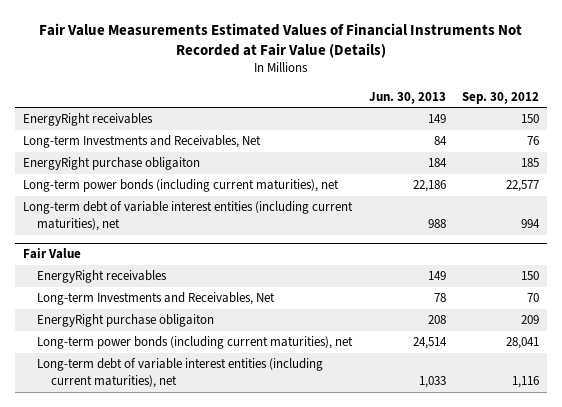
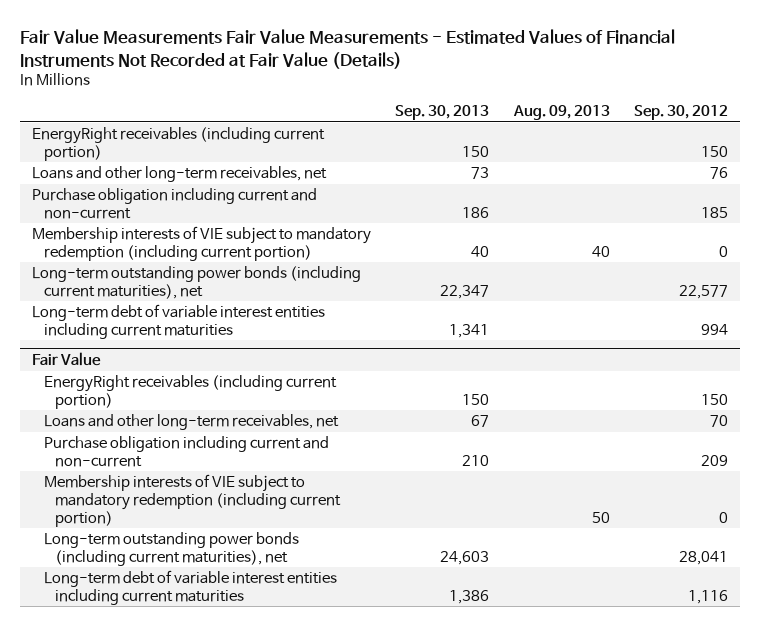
[39,23,523,59] Fair Value Measurements Estimated Values of Financial Instruments Not Recorded at Fair Value (Details) -> [20,28,676,69] Fair Value Measurements Fair Value Measurements - Estimated Values of Financial Instruments Not Recorded at Fair Value (Details)
[368,91,446,104] Jun. 30, 2013 -> none
none -> [395,105,490,121] Sep. 30, 2013
none -> [512,105,610,121] Aug. 09, 2013
[23,113,154,127] EnergyRight receivables -> [32,127,326,161] EnergyRight receivables (including current portion)
[23,135,262,149] Long-term Investments and Receivables, Net -> [32,166,328,183] Loans and other long-term receivables, net
[23,157,201,171] EnergyRight purchase obligaiton -> [32,188,318,219] Purchase obligation including current and non-current
none -> [32,226,372,261] Membership interests of VIE subject to mandatory redemption (including current portion)
[23,179,340,193] Long-term power bonds (including current maturities), net -> [32,266,362,299] Long-term outstanding power bonds (including current maturities), net
[23,201,354,231] Long-term debt of variable interest entities (including current maturities), net -> [32,304,326,339] Long-term debt of variable interest entities including current maturities
[37,270,168,284] EnergyRight receivables -> [43,375,337,409] EnergyRight receivables (including current portion)
[37,292,276,306] Long-term Investments and Receivables, Net -> [43,414,339,431] Loans and other long-term receivables, net
[37,314,215,328] EnergyRight purchase obligaiton -> [43,436,329,467] Purchase obligation including current and non-current
none -> [43,474,342,527] Membership interests of VIE subject to mandatory redemption (including current portion)
[37,336,354,350] Long-term power bonds (including current maturities), net -> [43,532,299,566] Long-term outstanding power bonds (including current maturities), net
[37,358,324,388] Long-term debt of variable interest entities (including current maturities), net -> [43,570,337,605] Long-term debt of variable interest entities including current maturities

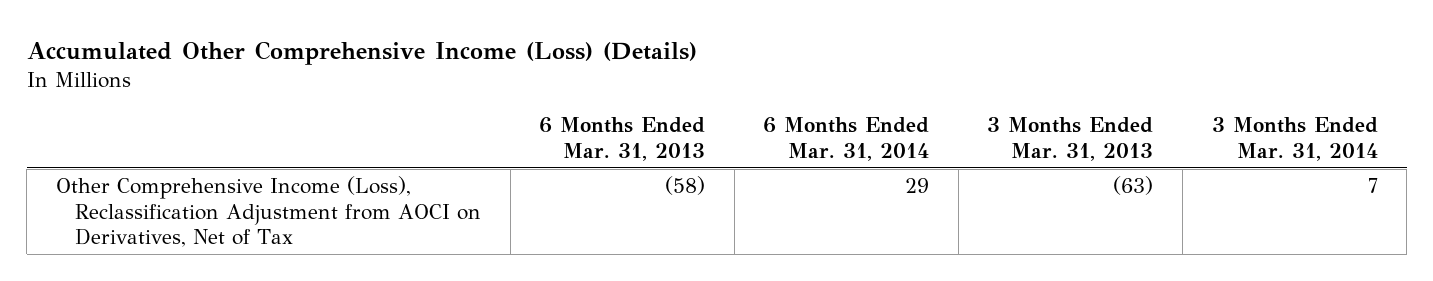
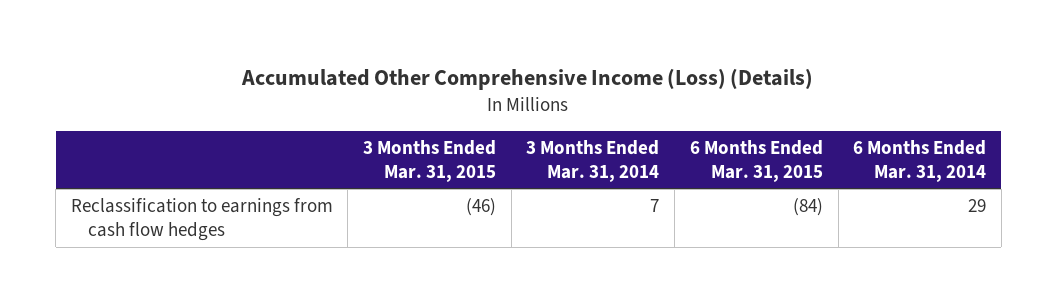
[539,117,706,161] 6 Months Ended Mar. 31, 2013 -> none
[987,117,1154,161] 3 Months Ended Mar. 31, 2013 -> none
none -> [363,139,497,183] 3 Months Ended Mar. 31, 2015
none -> [689,139,823,183] 6 Months Ended Mar. 31, 2015
[55,176,482,248] Other Comprehensive Income (Loss), Reclassification Adjustment from AOCI on Derivatives, Net of Tax -> [70,197,333,242] Reclassification to earnings from cash flow hedges

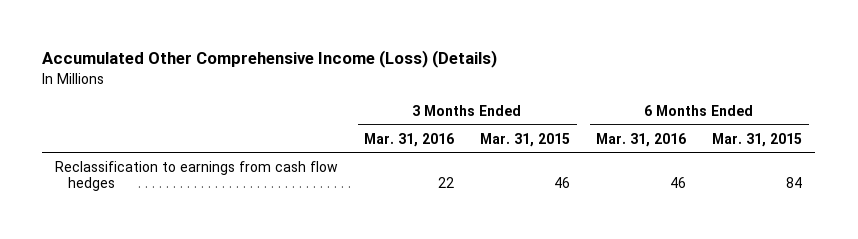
[526,139,660,183] 3 Months Ended Mar. 31, 2014 -> none
[853,139,987,183] 6 Months Ended Mar. 31, 2014 -> none
none -> [364,132,455,147] Mar. 31, 2016
none -> [596,132,687,147] Mar. 31, 2016
[466,197,497,216] (46) -> [554,177,571,189] 46
[792,197,823,216] (84) -> [786,177,803,189] 84

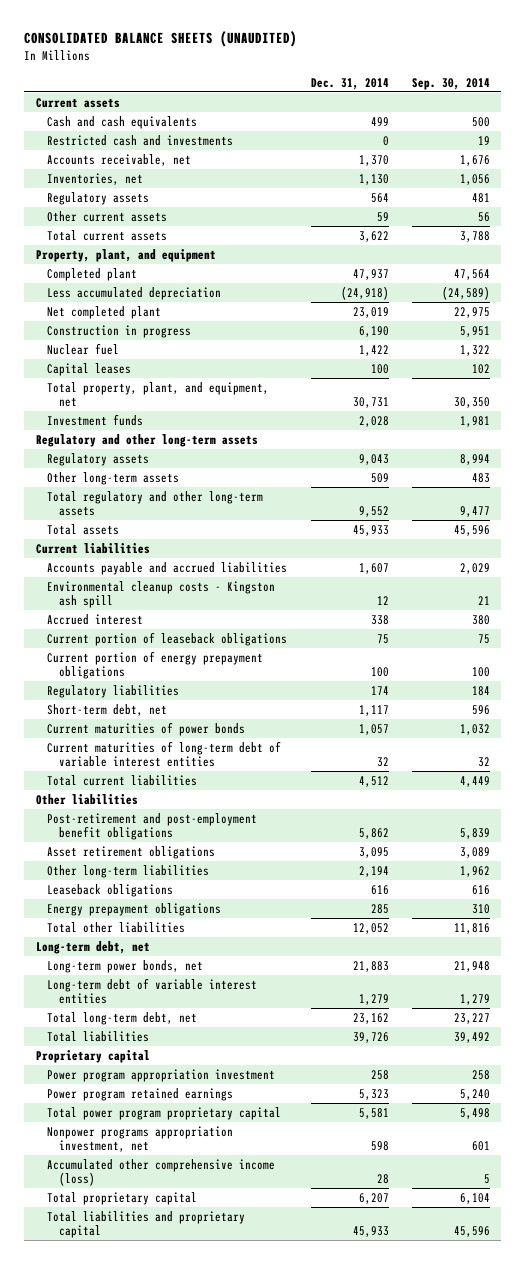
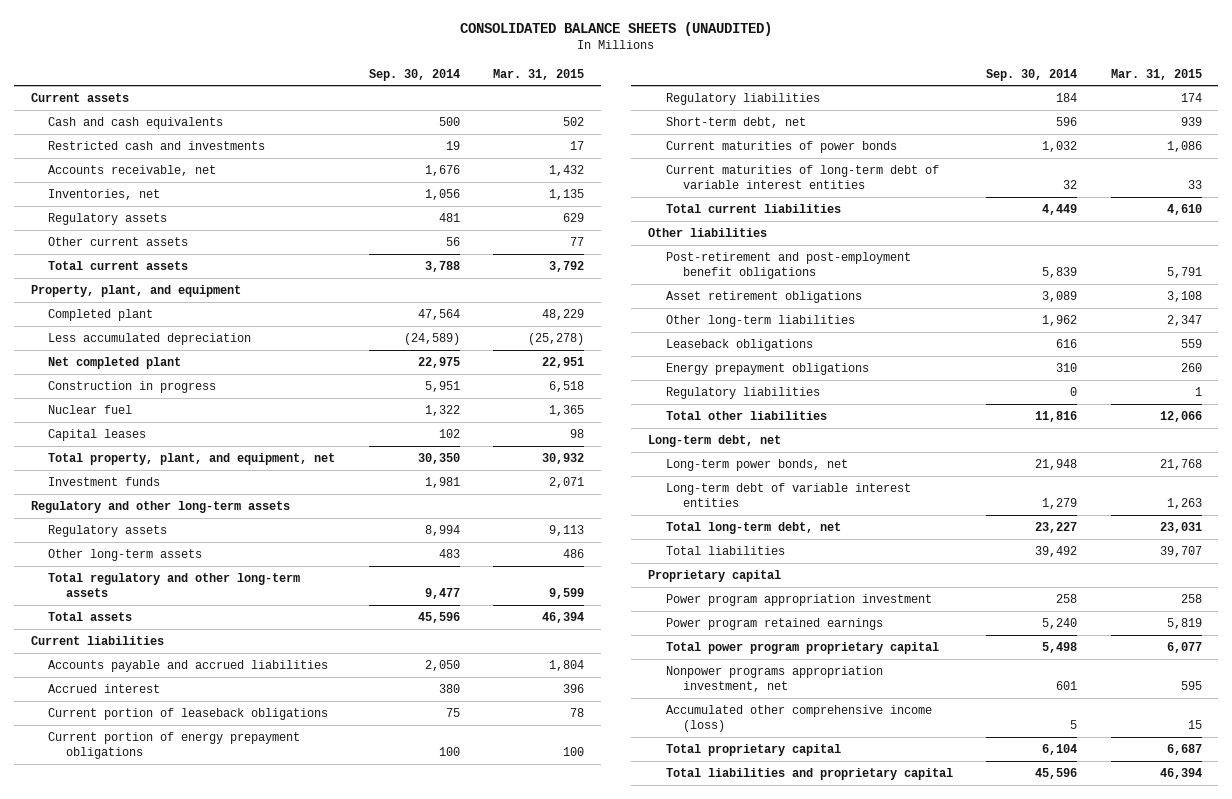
[310,77,389,90] Dec. 31, 2014 -> none
none -> [493,68,585,80] Mar. 31, 2015
[47,580,276,609] Environmental cleanup costs - Kingston ash spill -> none
[459,562,490,574] 2,029 -> [424,659,460,671] 2,050
none -> [665,386,820,399] Regulatory liabilities

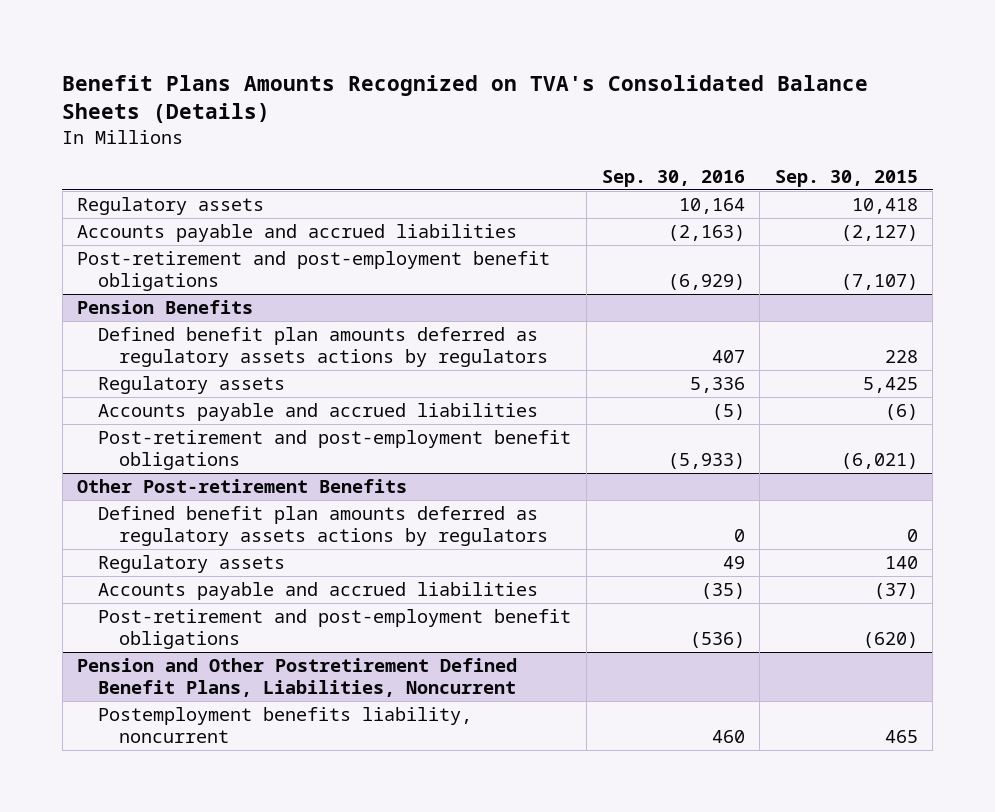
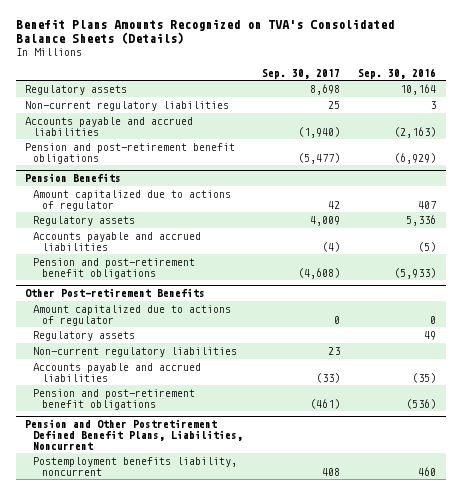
[774,169,918,187] Sep. 30, 2015 -> none
none -> [261,68,340,79] Sep. 30, 2017
none -> [24,100,229,111] Non-current regulatory liabilities
[77,251,551,292] Post-retirement and post-employment benefit obligations -> [24,142,235,164] Pension and post-retirement benefit obligations
[98,327,549,368] Defined benefit plan amounts deferred as regulatory assets actions by regulators -> [33,189,232,211] Amount capitalized due to actions of regulator
[98,430,572,471] Post-retirement and post-employment benefit obligations -> [33,257,196,279] Pension and post-retirement benefit obligations
[98,506,549,547] Defined benefit plan amounts deferred as regulatory assets actions by regulators -> [33,304,232,326] Amount capitalized due to actions of regulator
none -> [33,346,238,357] Non-current regulatory liabilities
[98,609,572,650] Post-retirement and post-employment benefit obligations -> [33,388,196,410] Pension and post-retirement benefit obligations

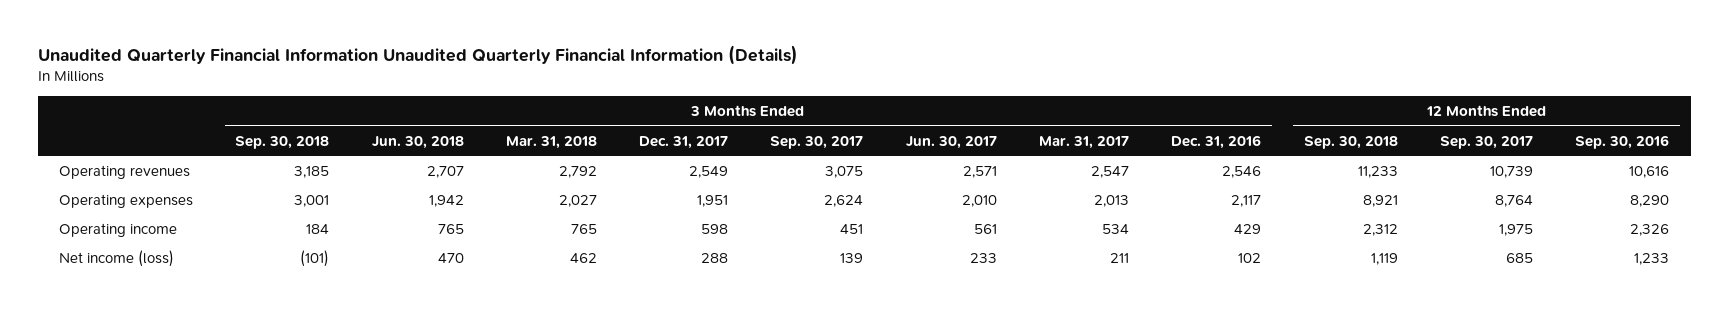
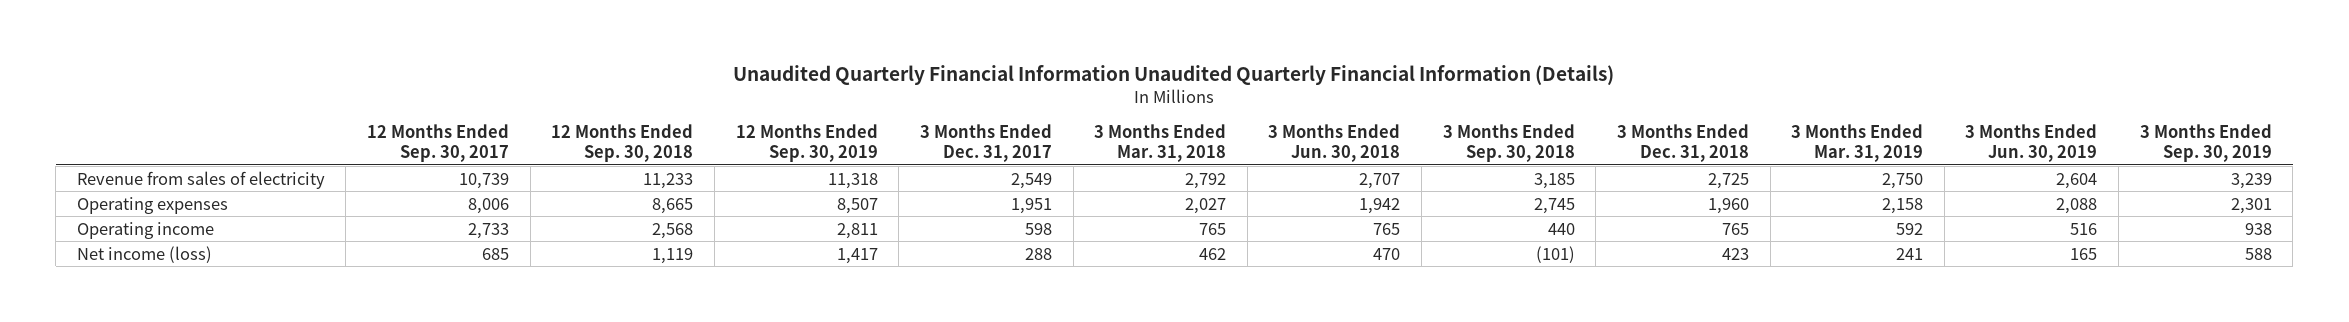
[770,135,864,149] Sep. 30, 2017 -> none
[905,135,997,149] Jun. 30, 2017 -> none
[1039,135,1130,149] Mar. 31, 2017 -> none
[1171,134,1262,149] Dec. 31, 2016 -> none
[1575,134,1670,149] Sep. 30, 2016 -> none
none -> [735,124,878,163] 12 Months Ended Sep. 30, 2019
none -> [1616,124,1749,163] 3 Months Ended Dec. 31, 2018
none -> [1791,124,1924,163] 3 Months Ended Mar. 31, 2019
none -> [1965,124,2098,163] 3 Months Ended Jun. 30, 2019
none -> [2139,124,2272,163] 3 Months Ended Sep. 30, 2019
[58,164,190,179] Operating revenues -> [76,170,325,189] Revenue from sales of electricity
[294,194,330,207] 3,001 -> [1533,197,1575,214] 2,745
[1362,194,1398,207] 8,921 -> [652,197,694,214] 8,665
[1495,194,1534,207] 8,764 -> [468,197,510,214] 8,006
[306,223,330,234] 184 -> [1547,222,1575,235] 440
[1362,223,1398,236] 2,312 -> [652,222,694,239] 2,568
[1499,223,1534,236] 1,975 -> [468,222,510,239] 2,733

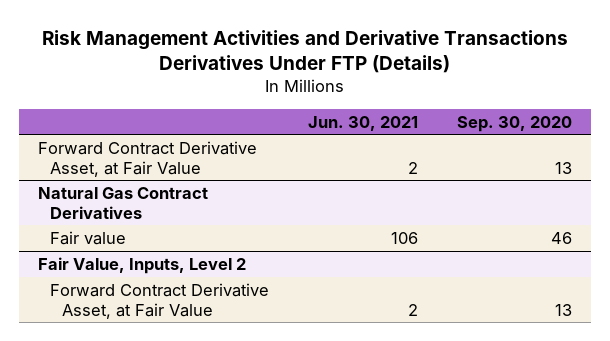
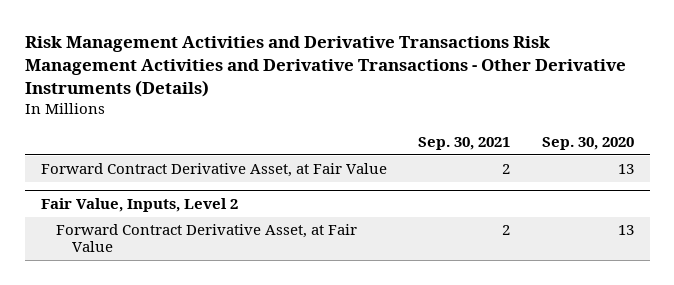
[41,29,568,74] Risk Management Activities and Derivative Transactions Derivatives Under FTP (Details) -> [24,35,626,97] Risk Management Activities and Derivative Transactions Risk Management Activities and Derivative Transactions - Other Derivative Instruments (Details)
[307,115,418,131] Jun. 30, 2021 -> none
none -> [418,137,511,151] Sep. 30, 2021
[38,186,209,219] Natural Gas Contract Derivatives -> none
[50,230,127,245] Fair value -> none

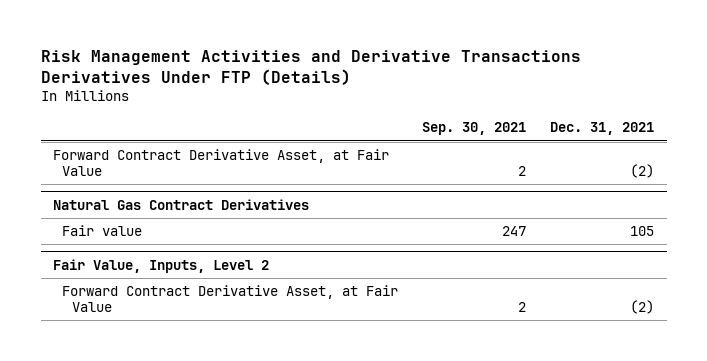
[24,35,626,97] Risk Management Activities and Derivative Transactions Risk Management Activities and Derivative Transactions - Other Derivative Instruments (Details) -> [40,49,581,85] Risk Management Activities and Derivative Transactions Derivatives Under FTP (Details)
[541,137,634,151] Sep. 30, 2020 -> none
none -> [550,122,655,136] Dec. 31, 2021
none -> [52,199,309,211] Natural Gas Contract Derivatives
none -> [62,225,143,237] Fair value

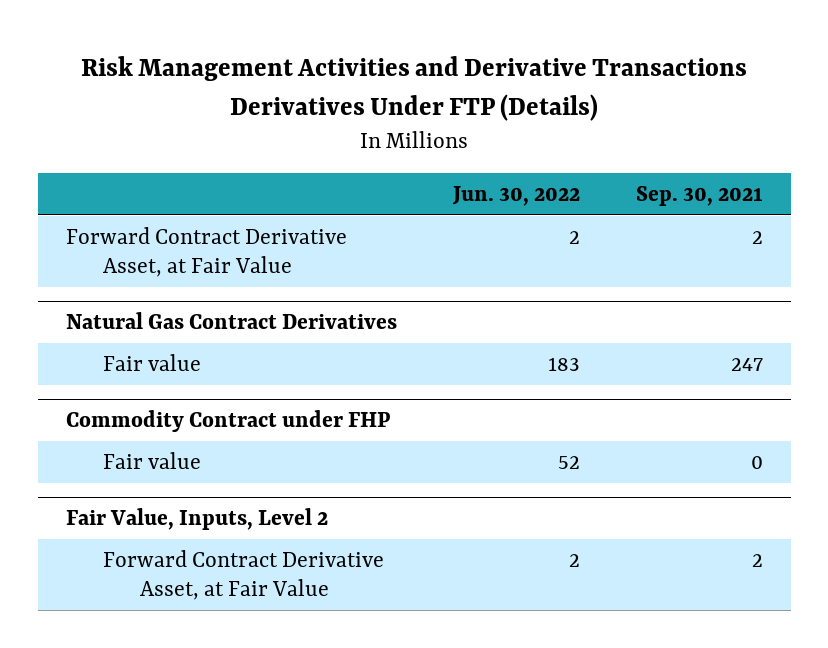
[550,122,655,136] Dec. 31, 2021 -> none
none -> [451,186,580,207] Jun. 30, 2022
none -> [65,410,390,433] Commodity Contract under FHP
none -> [102,451,201,469] Fair value

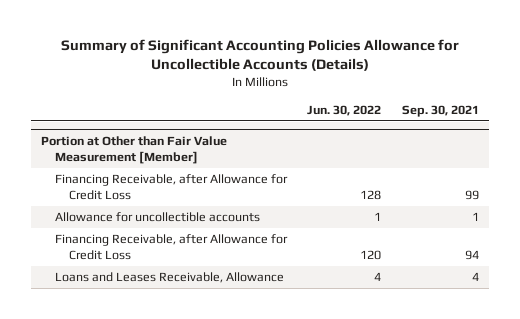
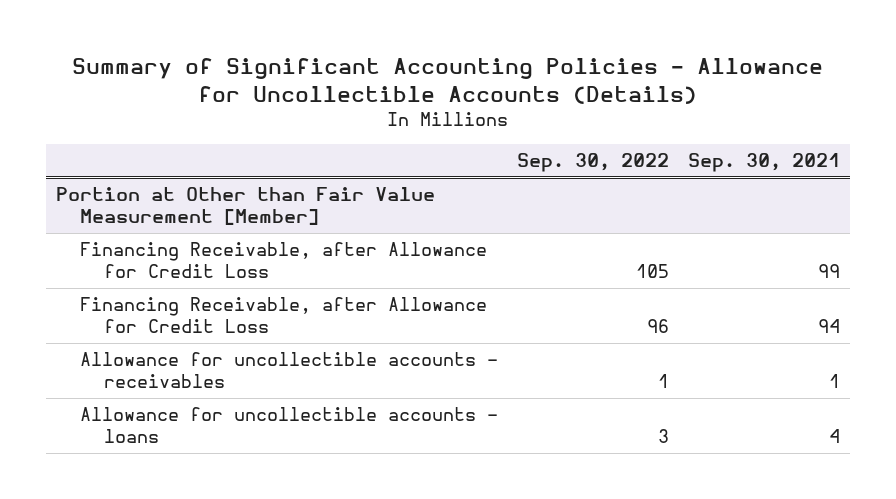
[60,38,459,72] Summary of Significant Accounting Policies Allowance for Uncollectible Accounts (Details) -> [71,57,823,104] Summary of Significant Accounting Policies - Allowance for Uncollectible Accounts (Details)
[307,104,382,116] Jun. 30, 2022 -> none
none -> [516,152,669,172] Sep. 30, 2022
[55,212,261,223] Allowance for uncollectible accounts -> none
[55,272,285,284] Loans and Leases Receivable, Allowance -> none
none -> [79,352,498,389] Allowance for uncollectible accounts - receivables
none -> [79,407,498,444] Allowance for uncollectible accounts - loans

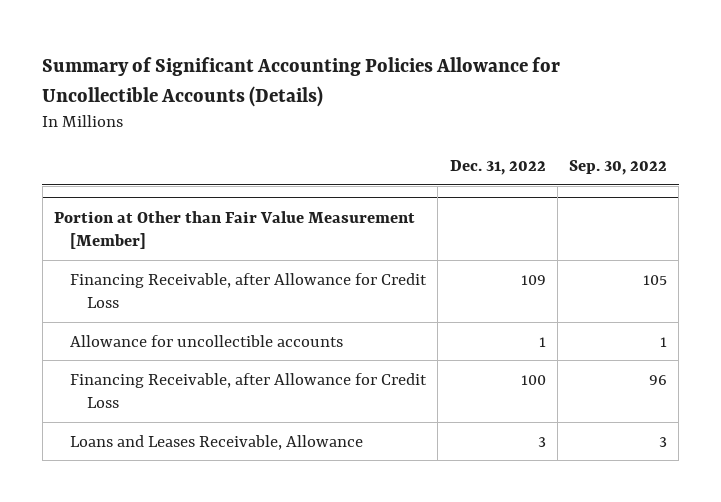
[71,57,823,104] Summary of Significant Accounting Policies - Allowance for Uncollectible Accounts (Details) -> [42,56,561,107] Summary of Significant Accounting Policies Allowance for Uncollectible Accounts (Details)
[688,152,841,172] Sep. 30, 2021 -> none
none -> [449,160,546,176] Dec. 31, 2022
none -> [70,334,344,347] Allowance for uncollectible accounts
[79,352,498,389] Allowance for uncollectible accounts - receivables -> none
[79,407,498,444] Allowance for uncollectible accounts - loans -> none
none -> [70,434,364,450] Loans and Leases Receivable, Allowance

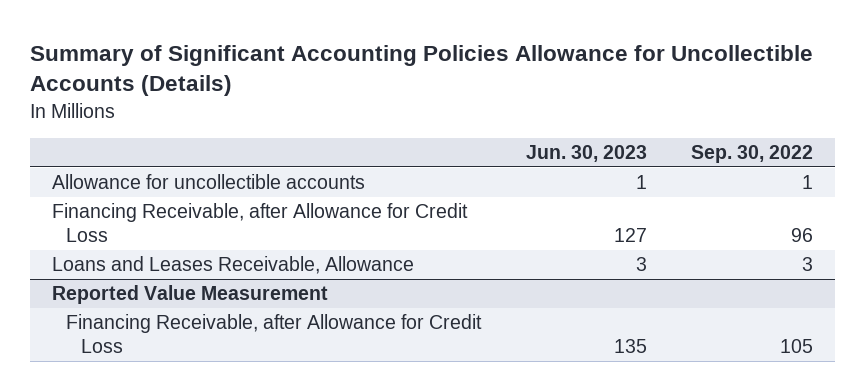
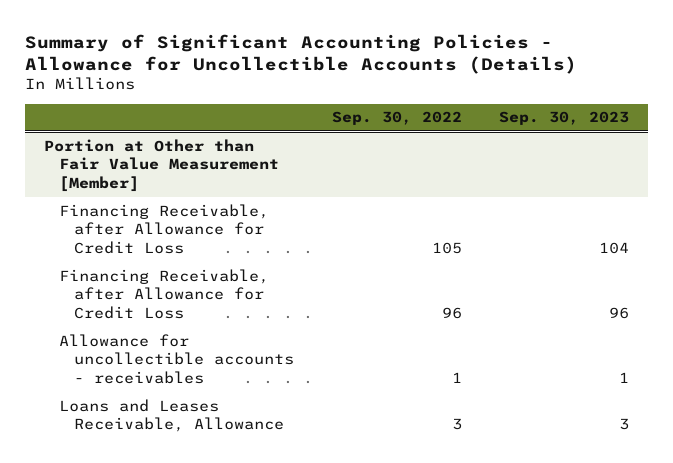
[29,44,813,97] Summary of Significant Accounting Policies Allowance for Uncollectible Accounts (Details) -> [25,33,578,74] Summary of Significant Accounting Policies - Allowance for Uncollectible Accounts (Details)
[525,144,647,162] Jun. 30, 2023 -> none
none -> [499,111,630,126] Sep. 30, 2023
[52,174,366,190] Allowance for uncollectible accounts -> none
none -> [44,138,280,192] Portion at Other than Fair Value Measurement [Member]
none -> [59,203,270,254] Financing Receivable, after Allowance for Credit Loss
none -> [59,333,294,384] Allowance for uncollectible accounts - receivables
[52,285,329,305] Reported Value Measurement -> none
[66,314,483,353] Financing Receivable, after Allowance for Credit Loss -> none

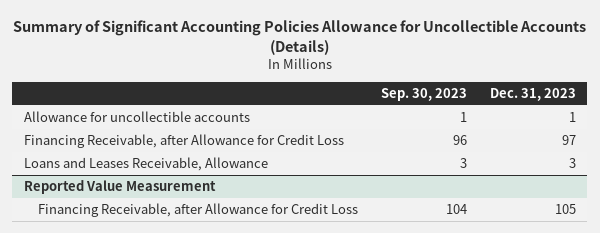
[25,33,578,74] Summary of Significant Accounting Policies - Allowance for Uncollectible Accounts (Details) -> [12,20,586,55] Summary of Significant Accounting Policies Allowance for Uncollectible Accounts (Details)
[331,111,462,126] Sep. 30, 2022 -> none
none -> [489,87,576,101] Dec. 31, 2023
[44,138,280,192] Portion at Other than Fair Value Measurement [Member] -> none
[59,203,270,254] Financing Receivable, after Allowance for Credit Loss -> none
none -> [23,110,250,122] Allowance for uncollectible accounts
[59,333,294,384] Allowance for uncollectible accounts - receivables -> none
none -> [23,179,216,194] Reported Value Measurement
none -> [37,202,358,217] Financing Receivable, after Allowance for Credit Loss

